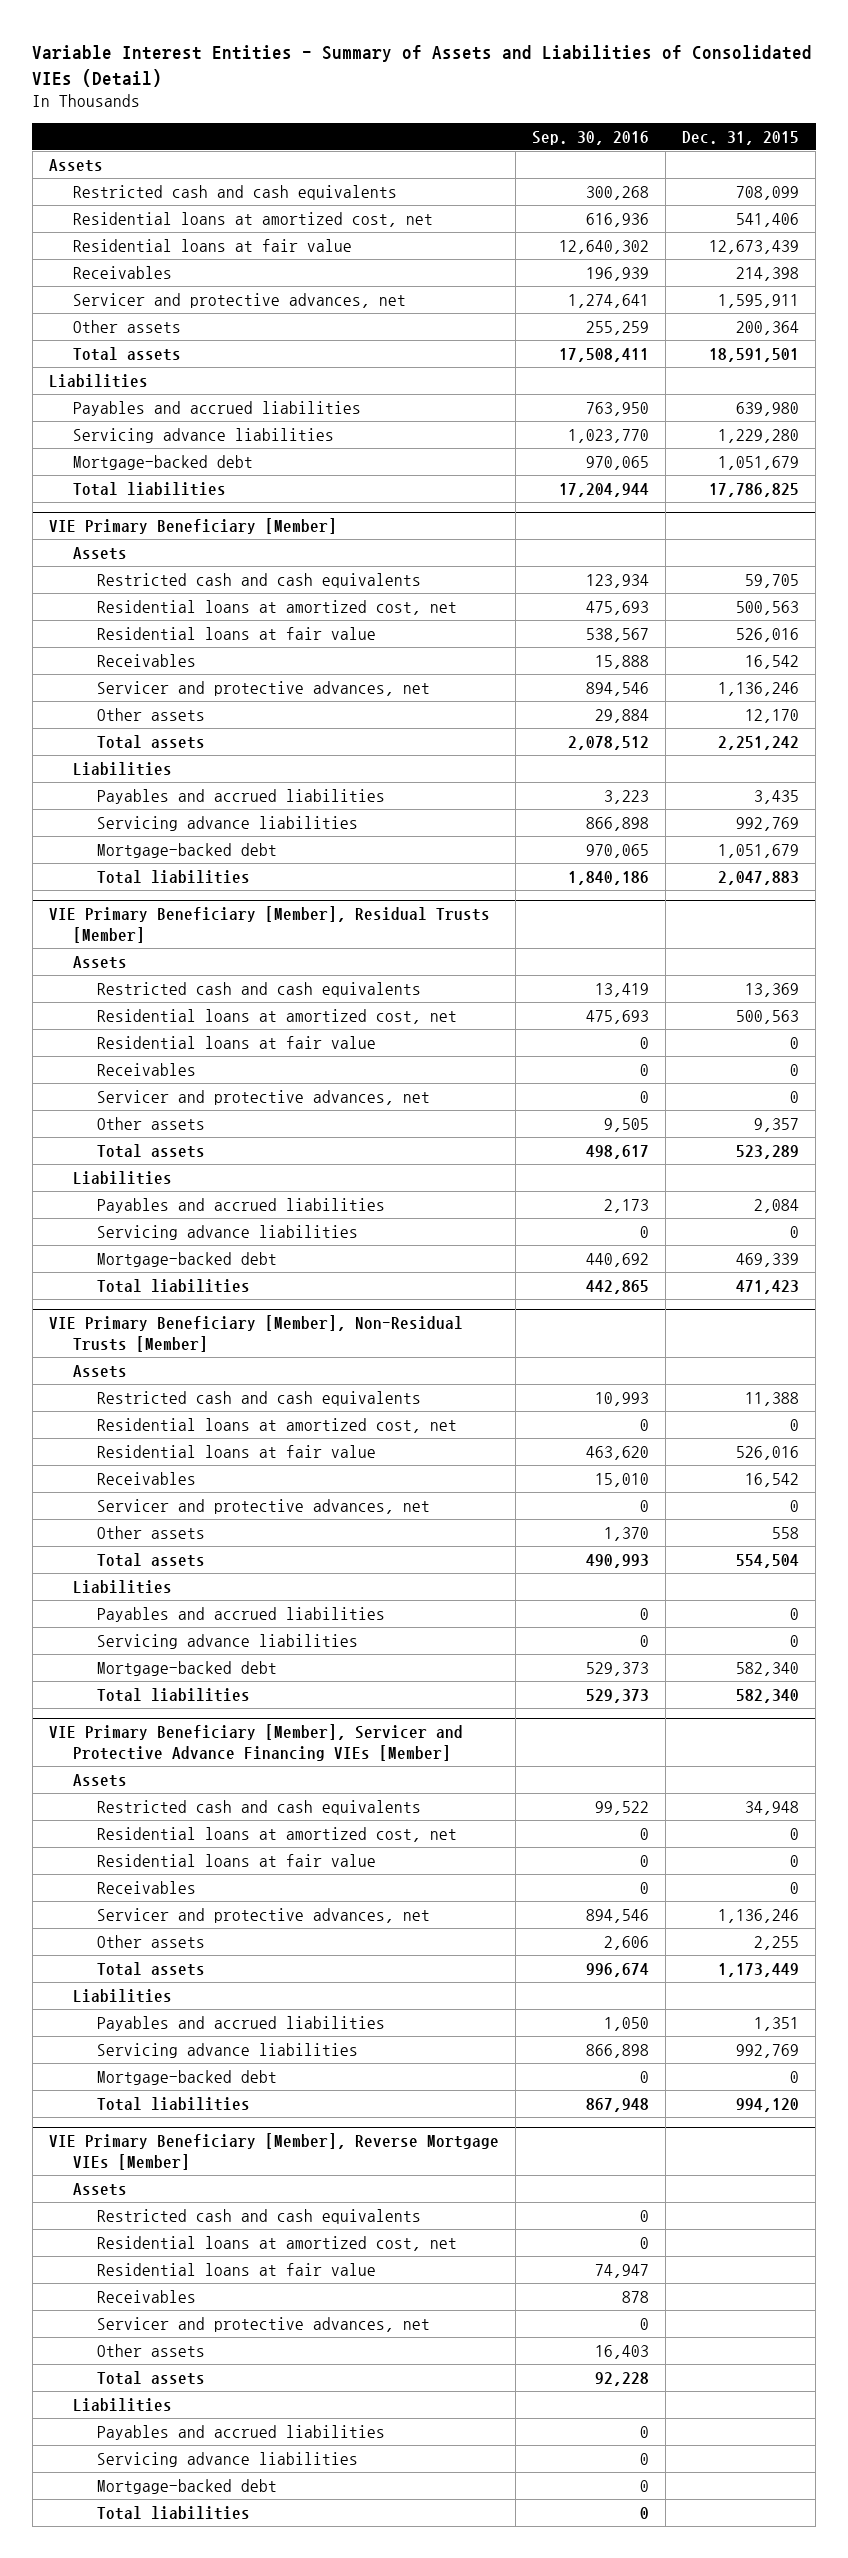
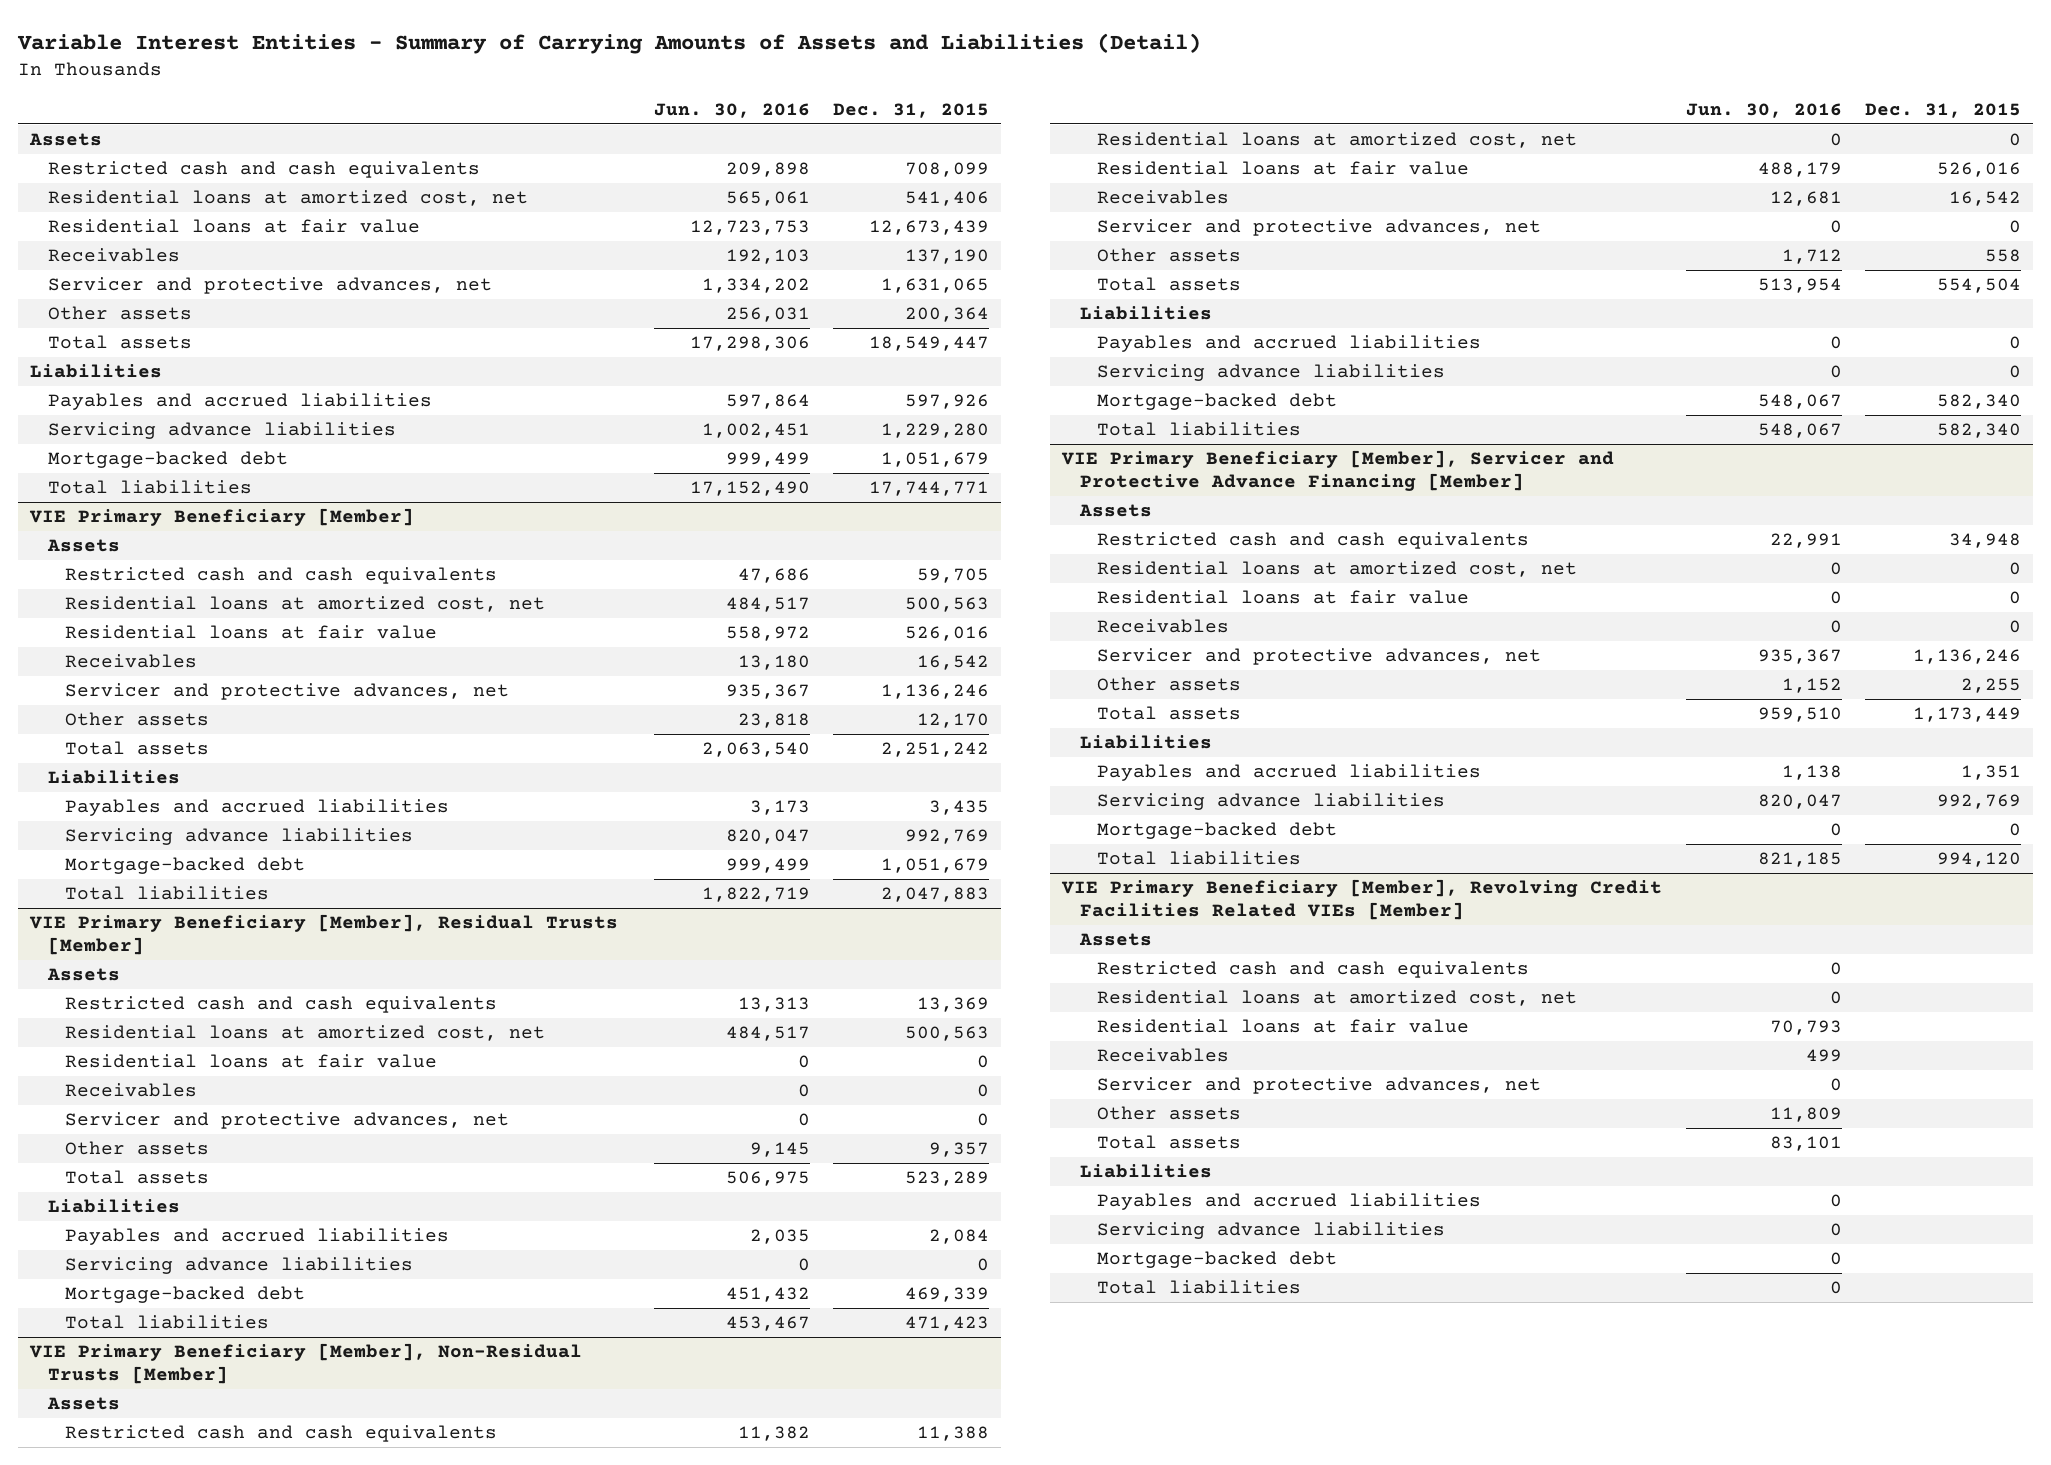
[32,45,813,87] Variable Interest Entities - Summary of Assets and Liabilities of Consolidated VIEs (Detail) -> [17,32,1202,54] Variable Interest Entities - Summary of Carrying Amounts of Assets and Liabilities (Detail)
[532,130,650,145] Sep. 30, 2016 -> none
none -> [653,103,810,119] Jun. 30, 2016
[736,266,800,281] 214,398 -> [905,249,990,265] 137,190
[718,293,800,308] 1,595,911 -> [881,278,990,294] 1,631,065
[709,347,800,362] 18,591,501 -> [869,336,990,352] 18,549,447
[736,401,800,416] 639,980 -> [905,394,990,410] 597,926
[709,482,800,497] 17,786,825 -> [869,481,990,497] 17,744,771
[49,1724,464,1762] VIE Primary Beneficiary [Member], Servicer and Protective Advance Financing VIEs [Member] -> [1061,450,1615,492] VIE Primary Beneficiary [Member], Servicer and Protective Advance Financing [Member]
[49,2133,500,2171] VIE Primary Beneficiary [Member], Reverse Mortgage VIEs [Member] -> none
none -> [1061,879,1663,921] VIE Primary Beneficiary [Member], Revolving Credit Facilities Related VIEs [Member]

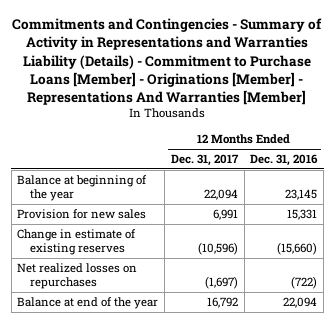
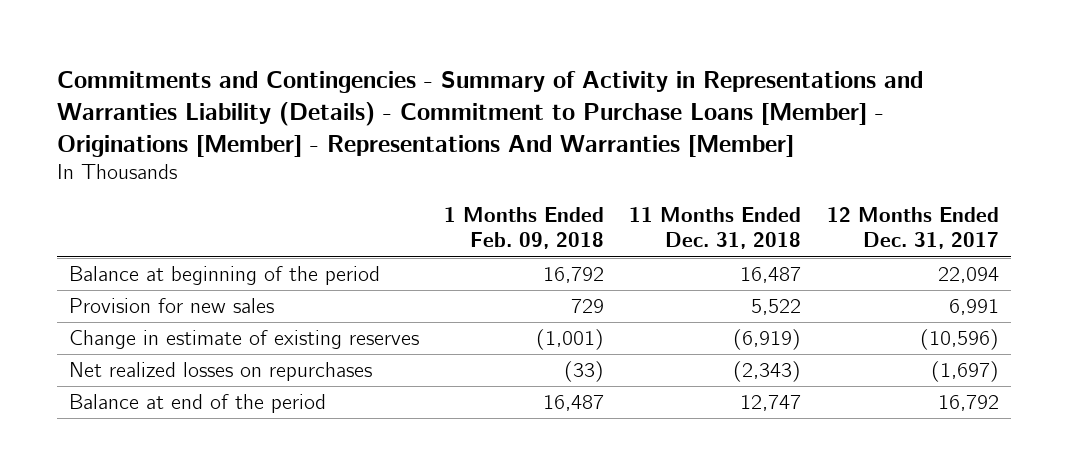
[250,154,319,167] Dec. 31, 2016 -> none
none -> [444,207,605,250] 1 Months Ended Feb. 09, 2018
none -> [629,207,802,250] 11 Months Ended Dec. 31, 2018
[17,175,148,201] Balance at beginning of the year -> [69,266,381,286] Balance at beginning of the period
[17,297,159,310] Balance at end of the year -> [69,394,327,414] Balance at end of the period

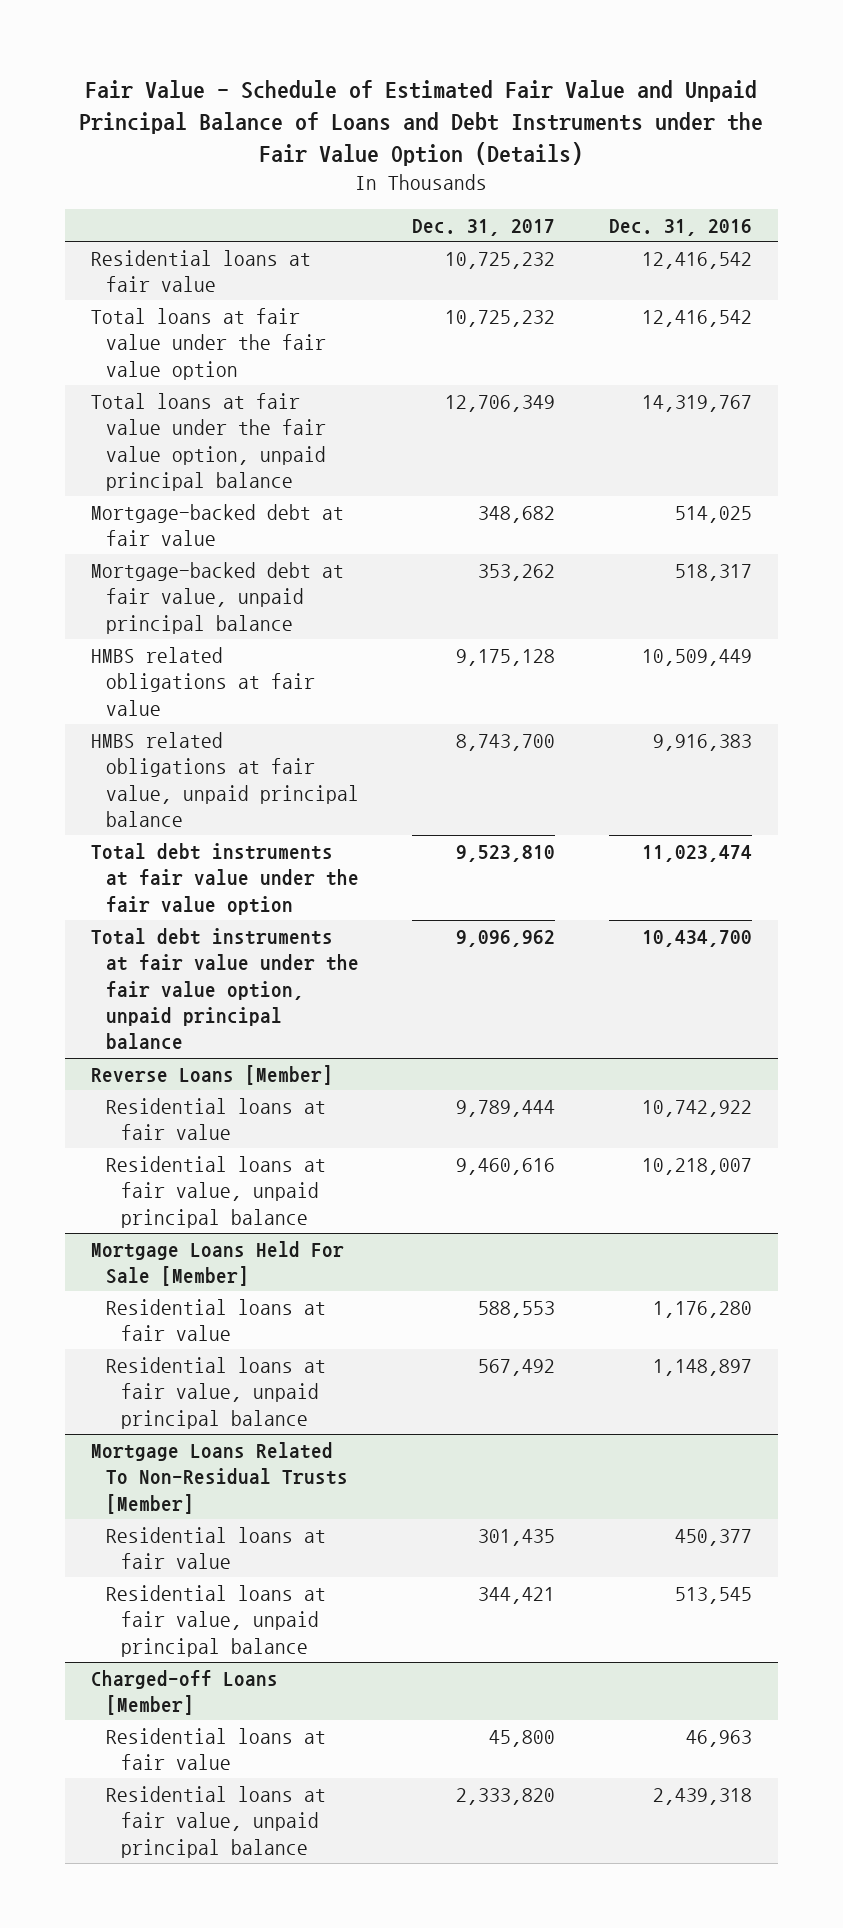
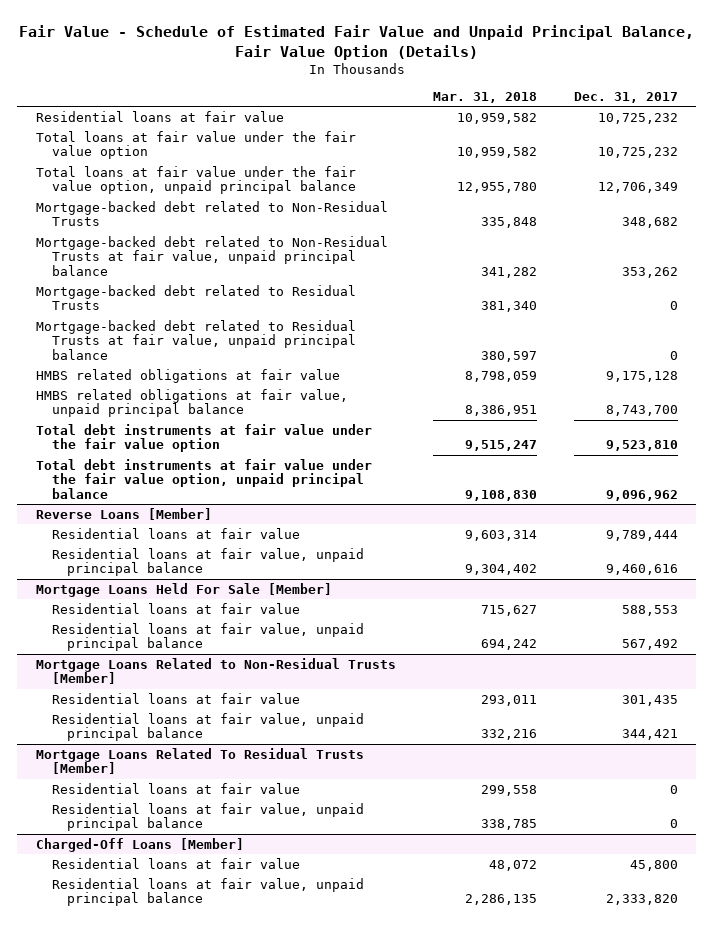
[79,79,764,166] Fair Value - Schedule of Estimated Fair Value and Unpaid Principal Balance of Loans and Debt Instruments under the Fair Value Option (Details) -> [18,25,694,60] Fair Value - Schedule of Estimated Fair Value and Unpaid Principal Balance, Fair Value Option (Details)
[608,218,752,236] Dec. 31, 2016 -> none
none -> [432,91,537,103] Mar. 31, 2018
[91,503,345,547] Mortgage-backed debt at fair value -> [35,200,388,227] Mortgage-backed debt related to Non-Residual Trusts
[91,561,345,634] Mortgage-backed debt at fair value, unpaid principal balance -> [35,235,388,276] Mortgage-backed debt related to Non-Residual Trusts at fair value, unpaid principal balance
none -> [35,284,356,311] Mortgage-backed debt related to Residual Trusts
none -> [35,319,356,360] Mortgage-backed debt related to Residual Trusts at fair value, unpaid principal balance
[91,1441,349,1514] Mortgage Loans Related To Non-Residual Trusts [Member] -> [35,657,396,685] Mortgage Loans Related to Non-Residual Trusts [Member]
none -> [35,747,364,775] Mortgage Loans Related To Residual Trusts [Member]
none -> [51,782,300,794] Residential loans at fair value
none -> [51,802,364,832] Residential loans at fair value, unpaid principal balance
[91,1669,279,1716] Charged-off Loans [Member] -> [35,837,244,852] Charged-Off Loans [Member]

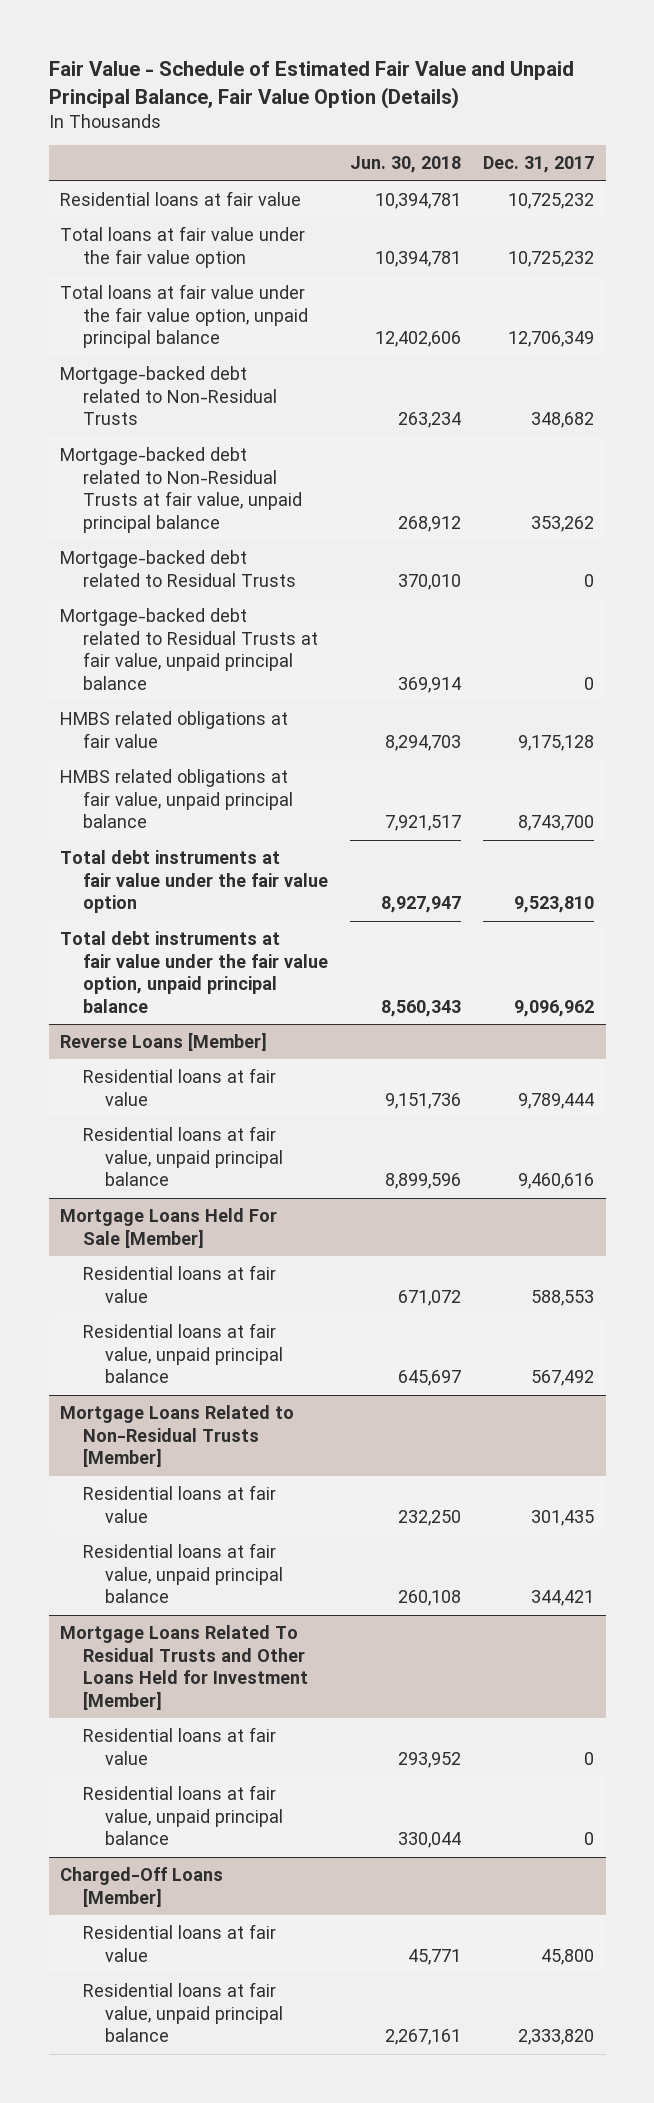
[432,91,537,103] Mar. 31, 2018 -> none
none -> [349,156,461,174] Jun. 30, 2018
[35,747,364,775] Mortgage Loans Related To Residual Trusts [Member] -> [59,1625,308,1711] Mortgage Loans Related To Residual Trusts and Other Loans Held for Investment [Member]

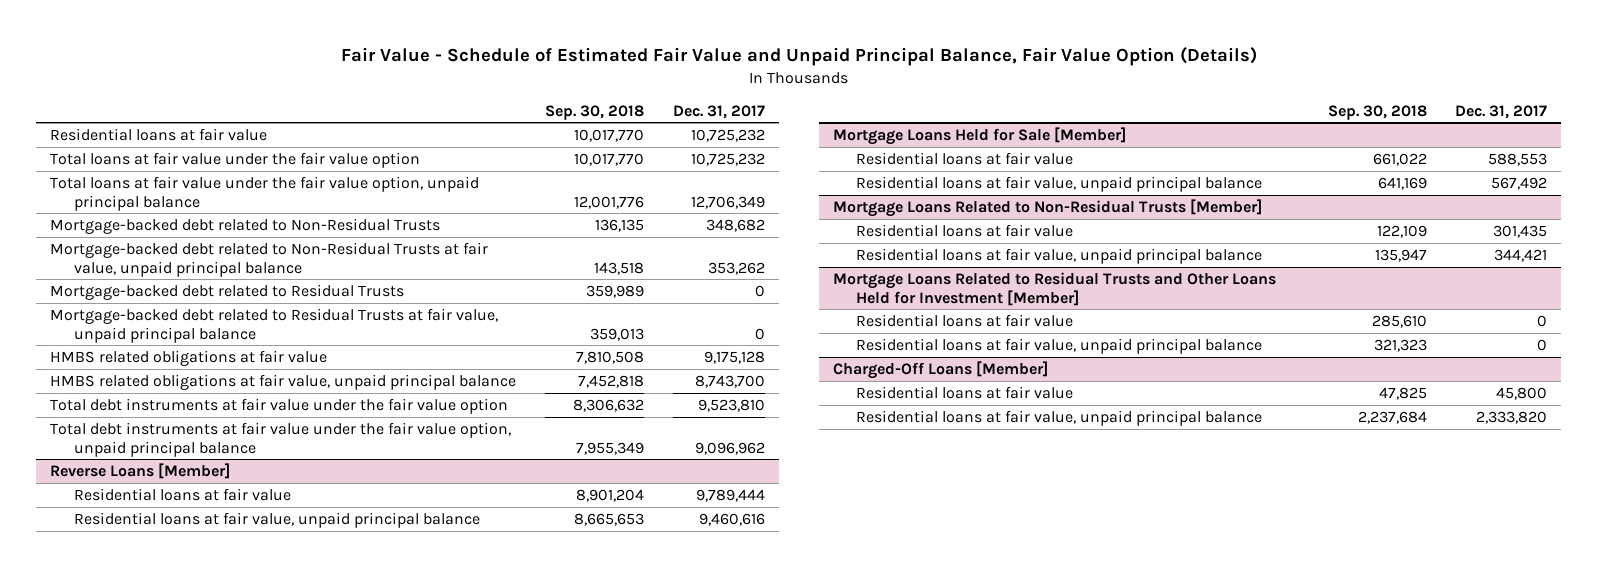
[349,156,461,174] Jun. 30, 2018 -> none
none -> [545,104,645,120] Sep. 30, 2018
[59,1208,277,1248] Mortgage Loans Held For Sale [Member] -> [833,126,1127,145] Mortgage Loans Held for Sale [Member]
[59,1625,308,1711] Mortgage Loans Related To Residual Trusts and Other Loans Held for Investment [Member] -> [833,271,1277,306] Mortgage Loans Related to Residual Trusts and Other Loans Held for Investment [Member]

